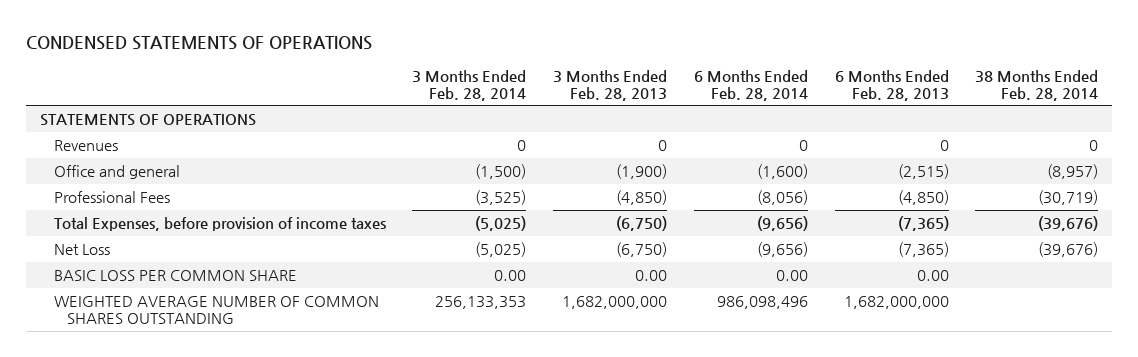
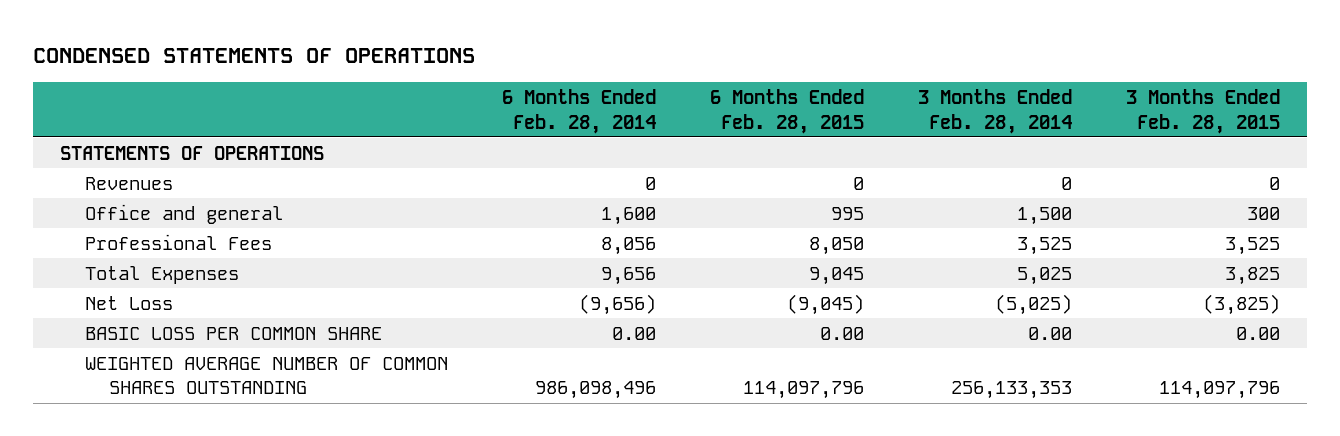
[553,69,668,101] 3 Months Ended Feb. 28, 2013 -> none
[834,69,949,101] 6 Months Ended Feb. 28, 2013 -> none
[975,69,1099,101] 38 Months Ended Feb. 28, 2014 -> none
none -> [709,88,864,134] 6 Months Ended Feb. 28, 2015
none -> [1126,88,1281,134] 3 Months Ended Feb. 28, 2015
[475,163,527,179] (1,500) -> [1016,206,1072,225] 1,500
[756,163,808,179] (1,600) -> [600,206,656,225] 1,600
[475,189,527,205] (3,525) -> [1016,236,1072,255] 3,525
[756,189,808,205] (8,056) -> [600,236,656,255] 8,056
[53,216,386,231] Total Expenses, before provision of income taxes -> [84,265,239,284] Total Expenses
[475,215,527,231] (5,025) -> [1016,266,1072,285] 5,025
[756,215,808,231] (9,656) -> [600,266,656,285] 9,656

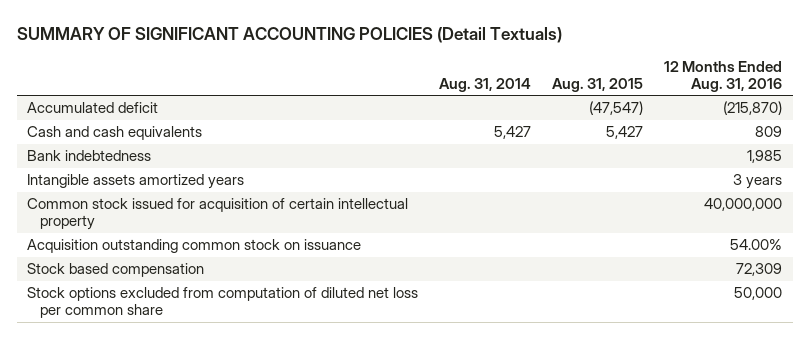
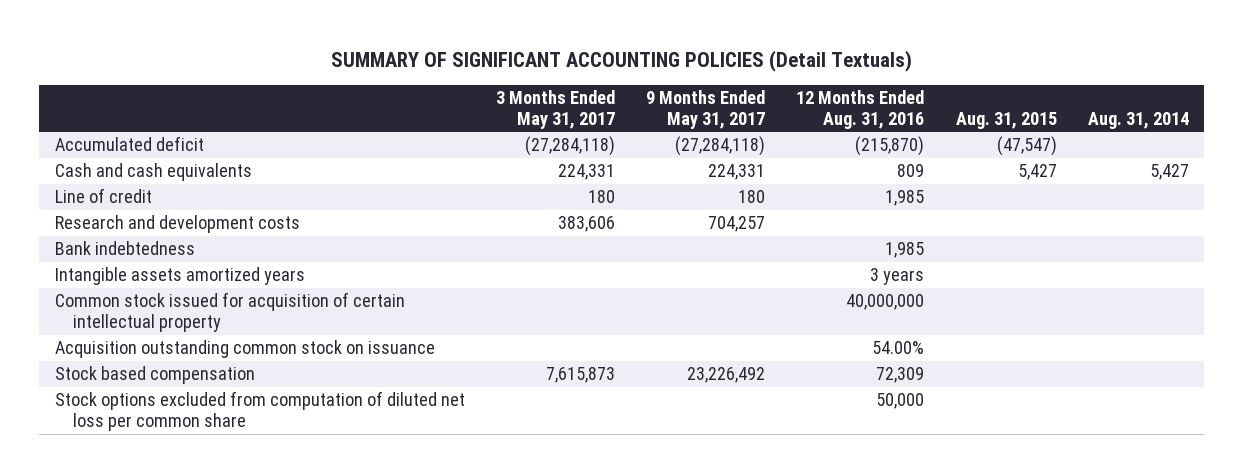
none -> [496,90,616,129] 3 Months Ended May 31, 2017
none -> [646,90,766,129] 9 Months Ended May 31, 2017
none -> [54,188,152,204] Line of credit
none -> [54,215,300,234] Research and development costs

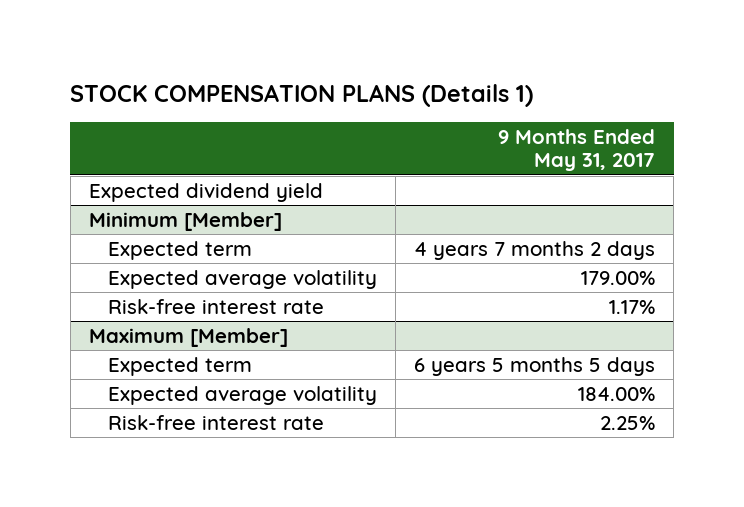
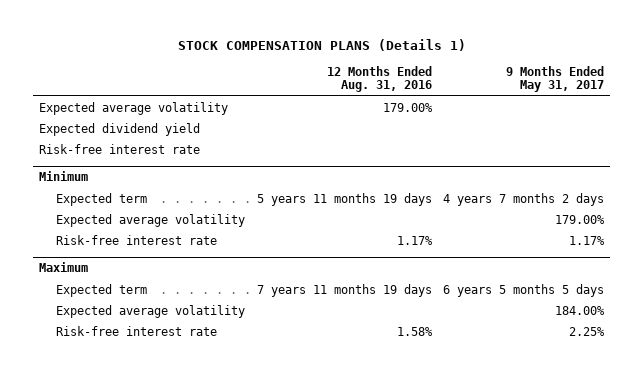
none -> [326,66,432,93] 12 Months Ended Aug. 31, 2016
none -> [38,101,228,115] Expected average volatility
none -> [38,143,200,154] Risk-free interest rate
[88,211,282,231] Minimum [Member] -> [38,171,88,182] Minimum
[88,327,288,347] Maximum [Member] -> [38,262,88,273] Maximum

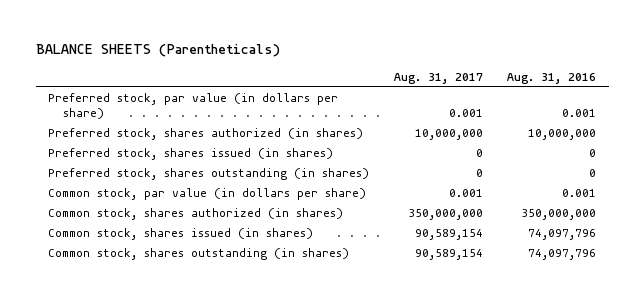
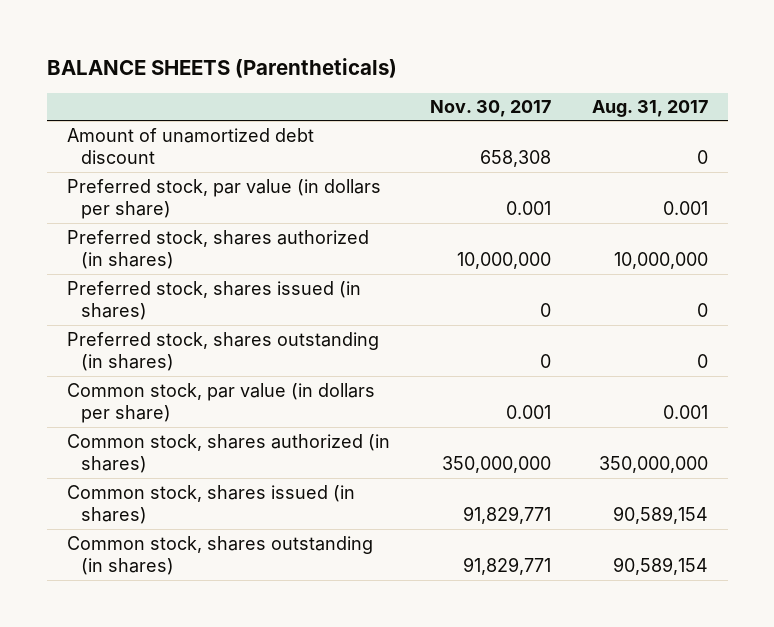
[507,72,597,84] Aug. 31, 2016 -> none
none -> [430,100,552,118] Nov. 30, 2017
none -> [66,127,314,165] Amount of unamortized debt discount

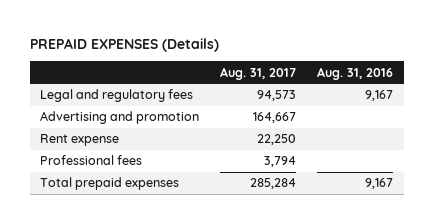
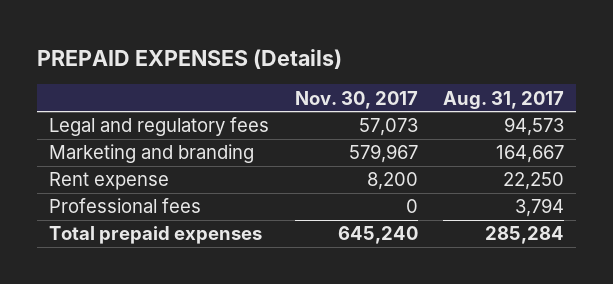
[317,66,394,80] Aug. 31, 2016 -> none
none -> [294,90,418,109] Nov. 30, 2017
[40,111,200,125] Advertising and promotion -> [49,144,255,164] Marketing and branding

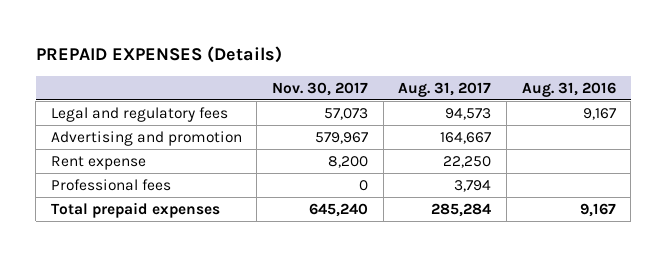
none -> [521,81,616,97] Aug. 31, 2016
[49,144,255,164] Marketing and branding -> [50,130,242,146] Advertising and promotion

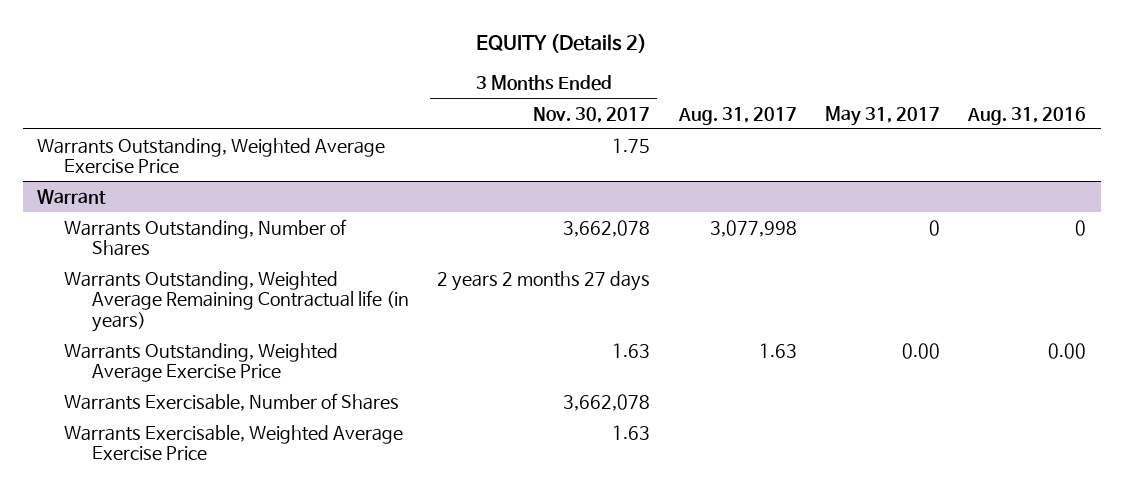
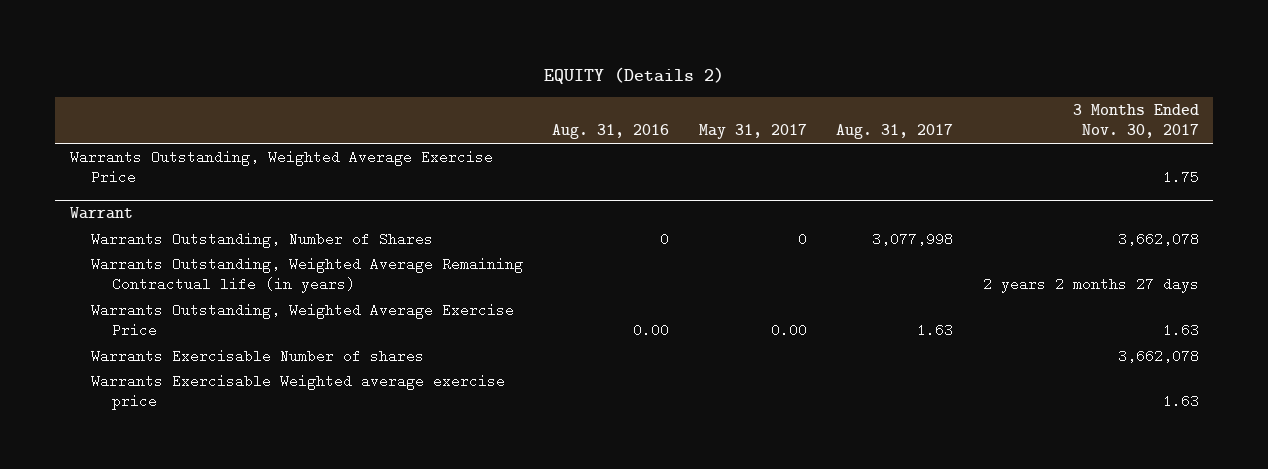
[64,392,400,411] Warrants Exercisable, Number of Shares -> [90,348,424,363] Warrants Exercisable Number of shares
[64,424,404,461] Warrants Exercisable, Weighted Average Exercise Price -> [90,373,505,410] Warrants Exercisable Weighted average exercise price

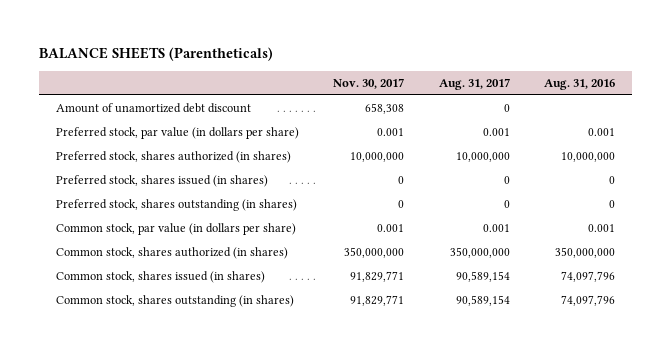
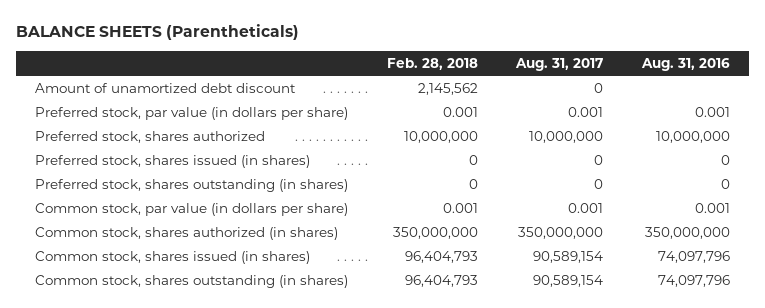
[333,77,405,89] Nov. 30, 2017 -> none
none -> [386,57,478,70] Feb. 28, 2018
[55,150,291,163] Preferred stock, shares authorized (in shares) -> [35,131,266,144] Preferred stock, shares authorized

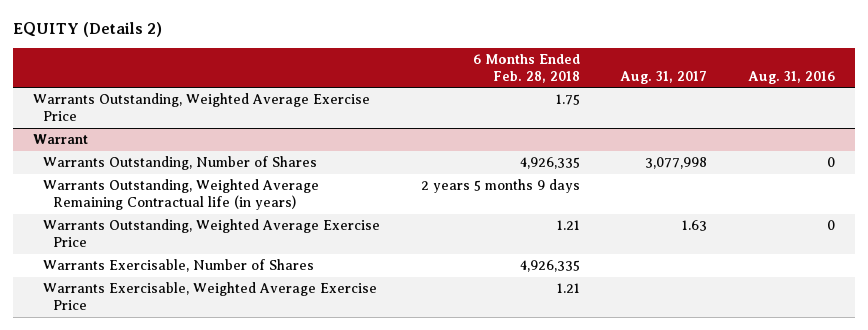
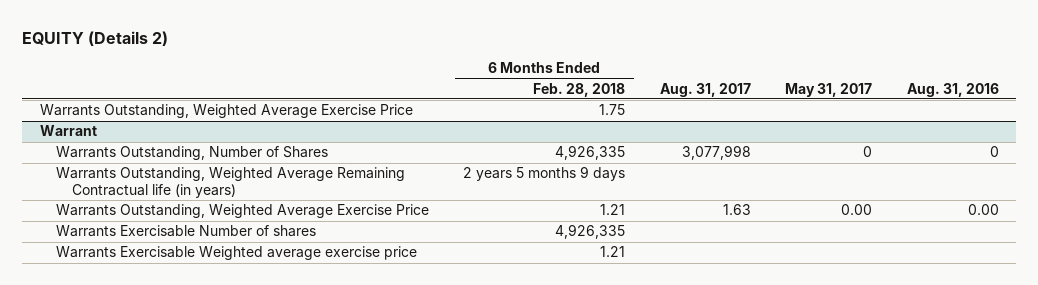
none -> [785,82,873,97] May 31, 2017
[827,220,836,231] 0 -> [967,204,999,216] 0.00
[42,259,314,273] Warrants Exercisable, Number of Shares -> [55,225,316,238] Warrants Exercisable Number of shares
[42,282,377,310] Warrants Exercisable, Weighted Average Exercise Price -> [55,246,417,261] Warrants Exercisable Weighted average exercise price

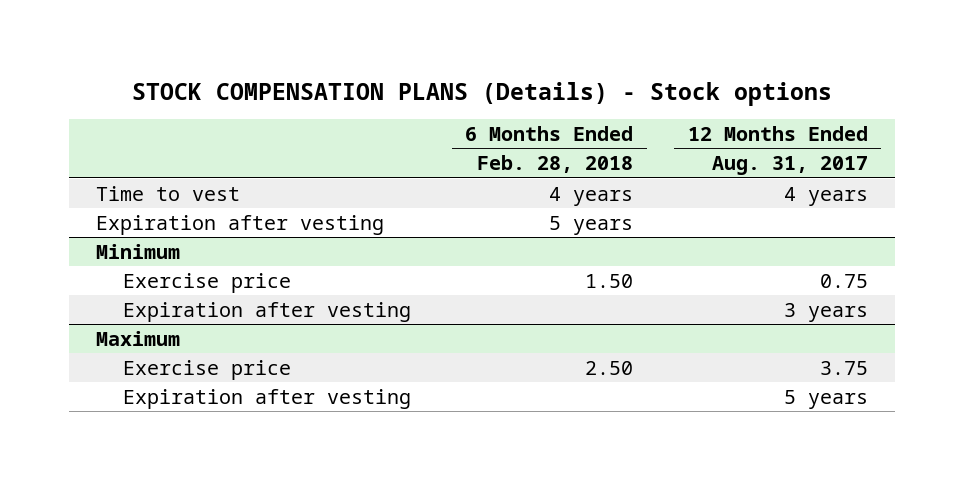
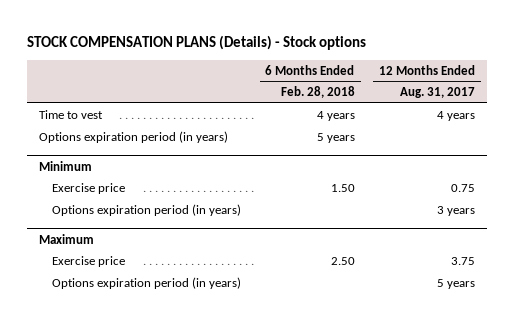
[95,214,384,235] Expiration after vesting -> [39,130,229,143] Options expiration period (in years)
[123,301,412,322] Expiration after vesting -> [52,203,242,216] Options expiration period (in years)
[123,388,412,409] Expiration after vesting -> [52,276,242,289] Options expiration period (in years)

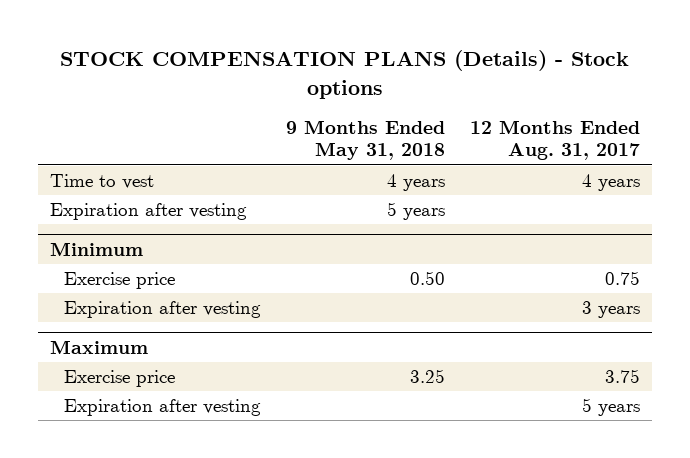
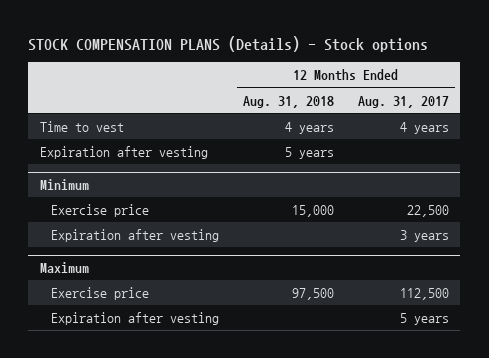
[286,120,446,161] 9 Months Ended May 31, 2018 -> none
none -> [242,95,334,108] Aug. 31, 2018
[604,271,640,286] 0.75 -> [406,204,449,217] 22,500
[604,369,640,384] 3.75 -> [399,287,449,300] 112,500

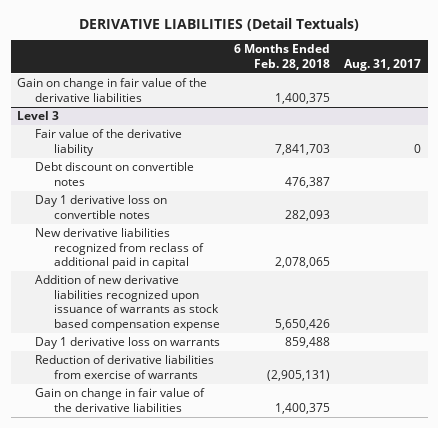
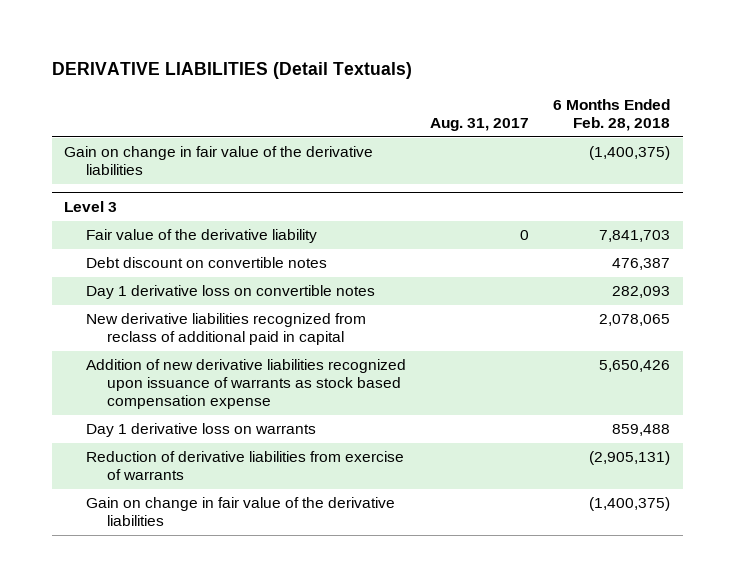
[275,92,331,104] 1,400,375 -> [589,146,671,161] (1,400,375)
[275,402,331,414] 1,400,375 -> [589,497,671,512] (1,400,375)

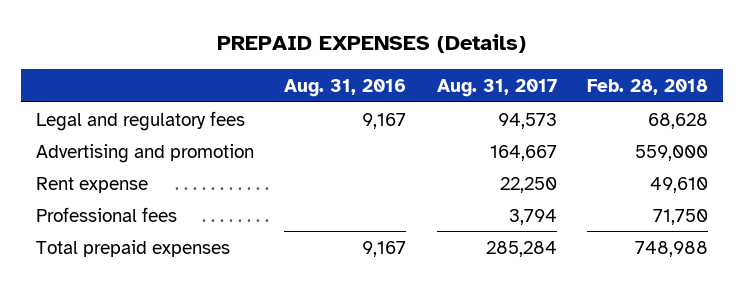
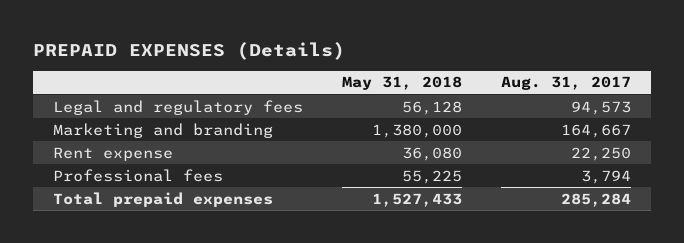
[284,78,407,97] Aug. 31, 2016 -> none
[586,78,708,95] Feb. 28, 2018 -> none
none -> [342,76,463,91] May 31, 2018
[36,143,255,163] Advertising and promotion -> [52,122,273,138] Marketing and branding

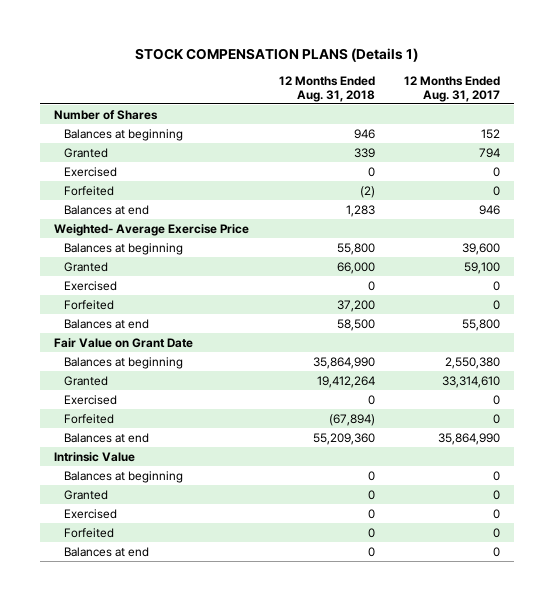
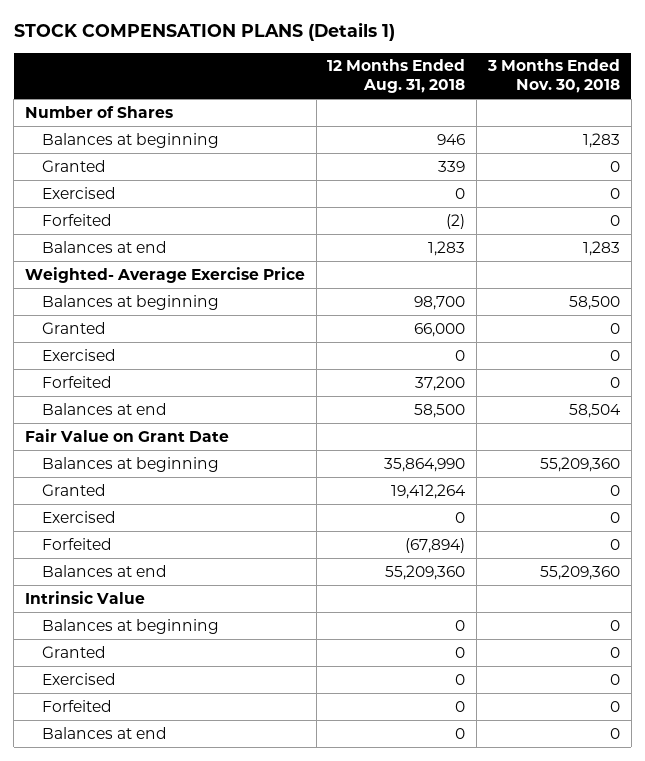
[403,75,500,102] 12 Months Ended Aug. 31, 2017 -> none
none -> [486,59,620,94] 3 Months Ended Nov. 30, 2018
[336,242,375,255] 55,800 -> [414,295,466,310] 98,700

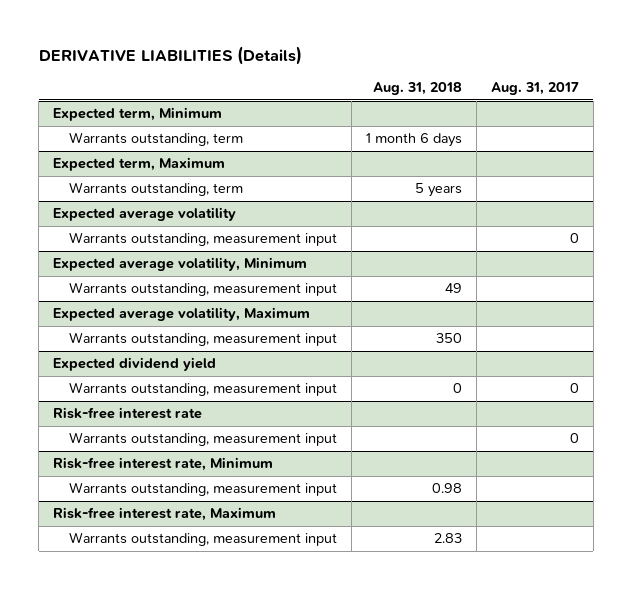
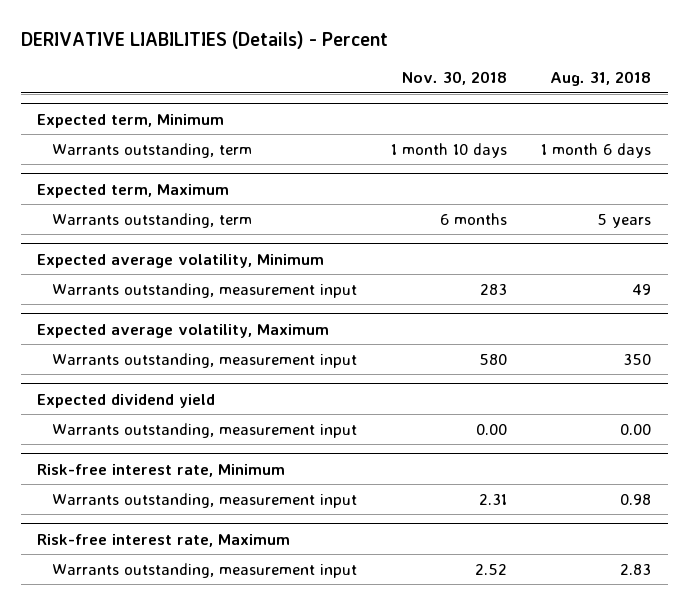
[38,46,302,66] DERIVATIVE LIABILITIES (Details) -> [20,31,388,50] DERIVATIVE LIABILITIES (Details) - Percent
[490,82,579,96] Aug. 31, 2017 -> none
none -> [401,71,507,86] Nov. 30, 2018
[53,207,237,222] Expected average volatility -> none
[69,232,338,247] Warrants outstanding, measurement input -> none
[53,407,203,420] Risk-free interest rate -> none
[69,432,338,447] Warrants outstanding, measurement input -> none
[453,383,463,394] 0 -> [619,423,651,435] 0.00

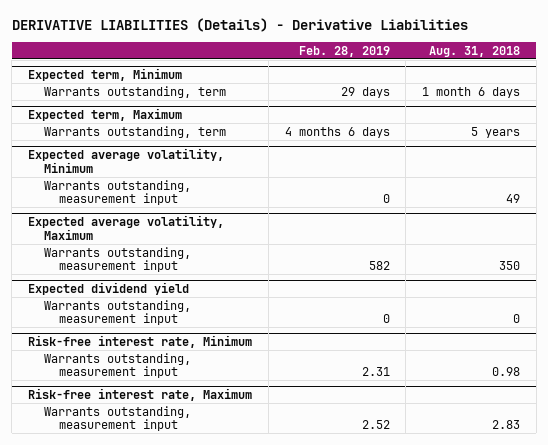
[20,31,388,50] DERIVATIVE LIABILITIES (Details) - Percent -> [11,18,468,33] DERIVATIVE LIABILITIES (Details) - Derivative Liabilities
[401,71,507,86] Nov. 30, 2018 -> none
none -> [298,45,390,57] Feb. 28, 2019
[619,423,651,435] 0.00 -> [512,314,520,324] 0

